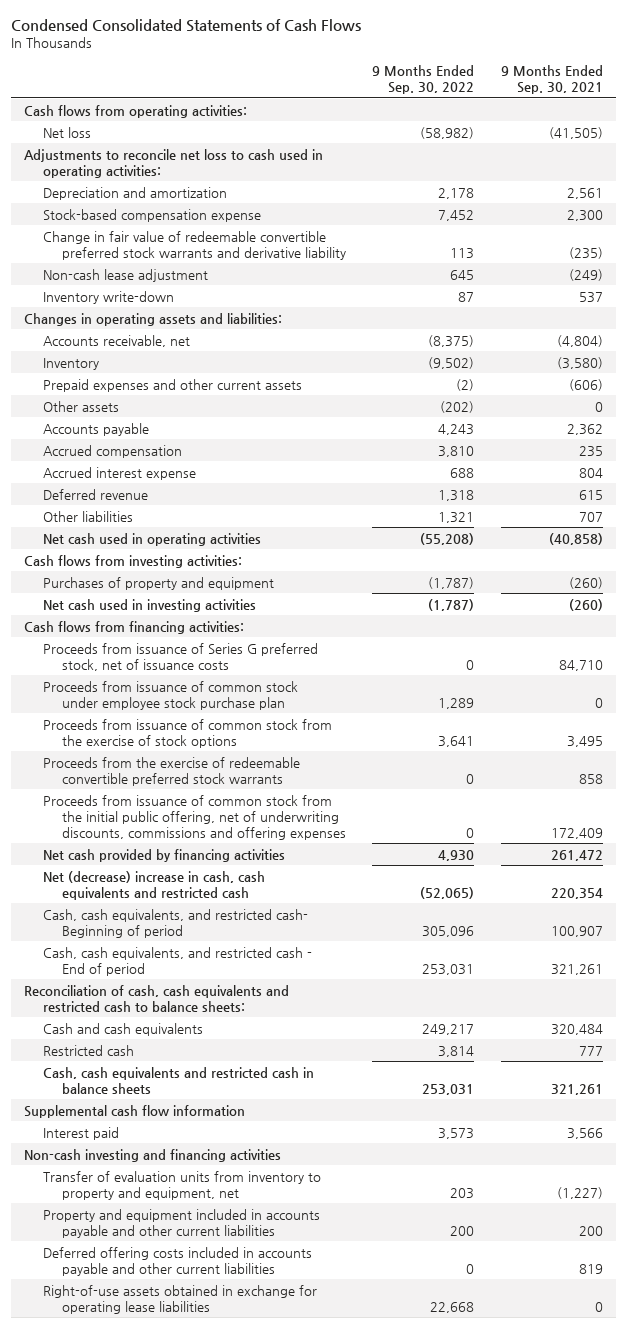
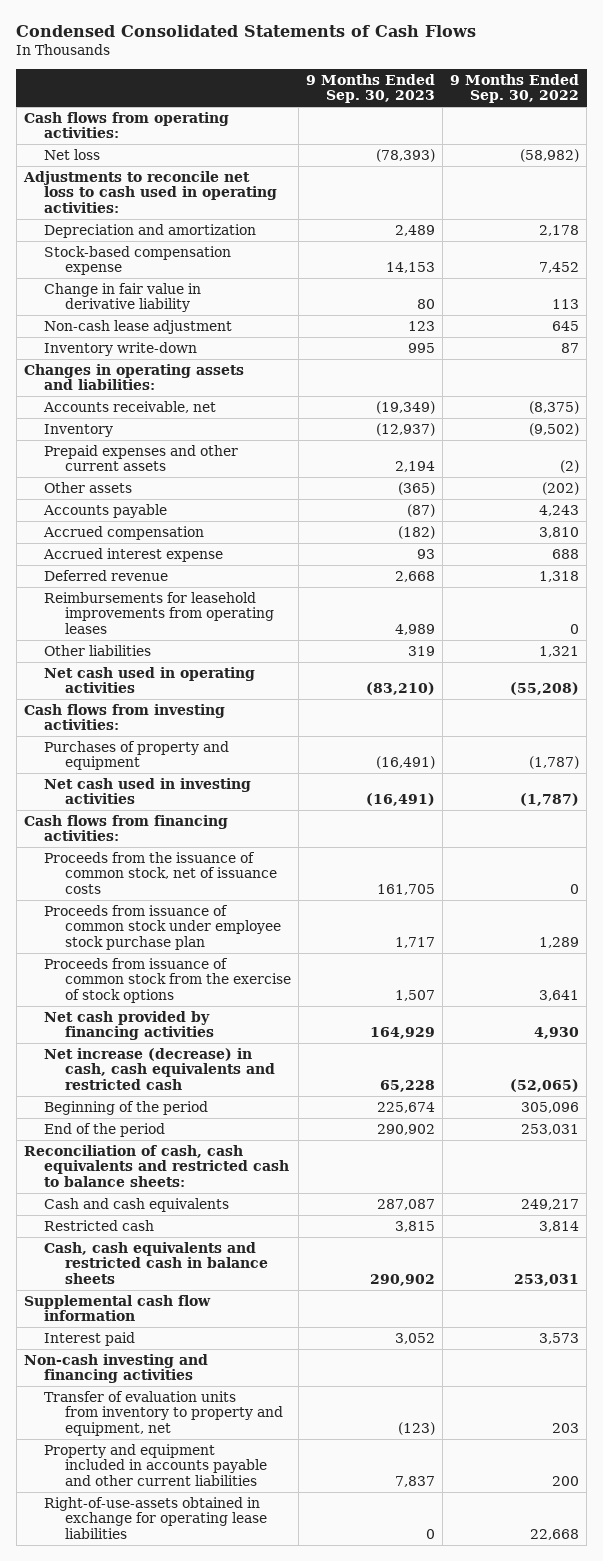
[500,64,603,94] 9 Months Ended Sep. 30, 2021 -> none
none -> [305,73,435,104] 9 Months Ended Sep. 30, 2023
[43,230,347,260] Change in fair value of redeemable convertible preferred stock warrants and derivative liability -> [44,282,202,313] Change in fair value in derivative liability
none -> [44,591,274,634] Reimbursements for leasehold improvements from operating leases
[43,642,319,671] Proceeds from issuance of Series G preferred stock, net of issuance costs -> [44,851,277,894] Proceeds from the issuance of common stock, net of issuance costs
[43,756,301,786] Proceeds from the exercise of redeemable convertible preferred stock warrants -> none
[43,794,347,840] Proceeds from issuance of common stock from the initial public offering, net of underwriting discounts, commissions and offering expenses -> none
[43,870,266,900] Net (decrease) increase in cash, cash equivalents and restricted cash -> [44,1047,275,1090] Net increase (decrease) in cash, cash equivalents and restricted cash
[43,908,309,938] Cash, cash equivalents, and restricted cash- Beginning of period -> [44,1100,209,1115] Beginning of the period
[43,946,313,976] Cash, cash equivalents, and restricted cash - End of period -> [44,1122,166,1137] End of the period
[43,1246,313,1276] Deferred offering costs included in accounts payable and other current liabilities -> none
[43,1284,318,1314] Right-of-use assets obtained in exchange for operating lease liabilities -> [44,1496,267,1539] Right-of-use-assets obtained in exchange for operating lease liabilities

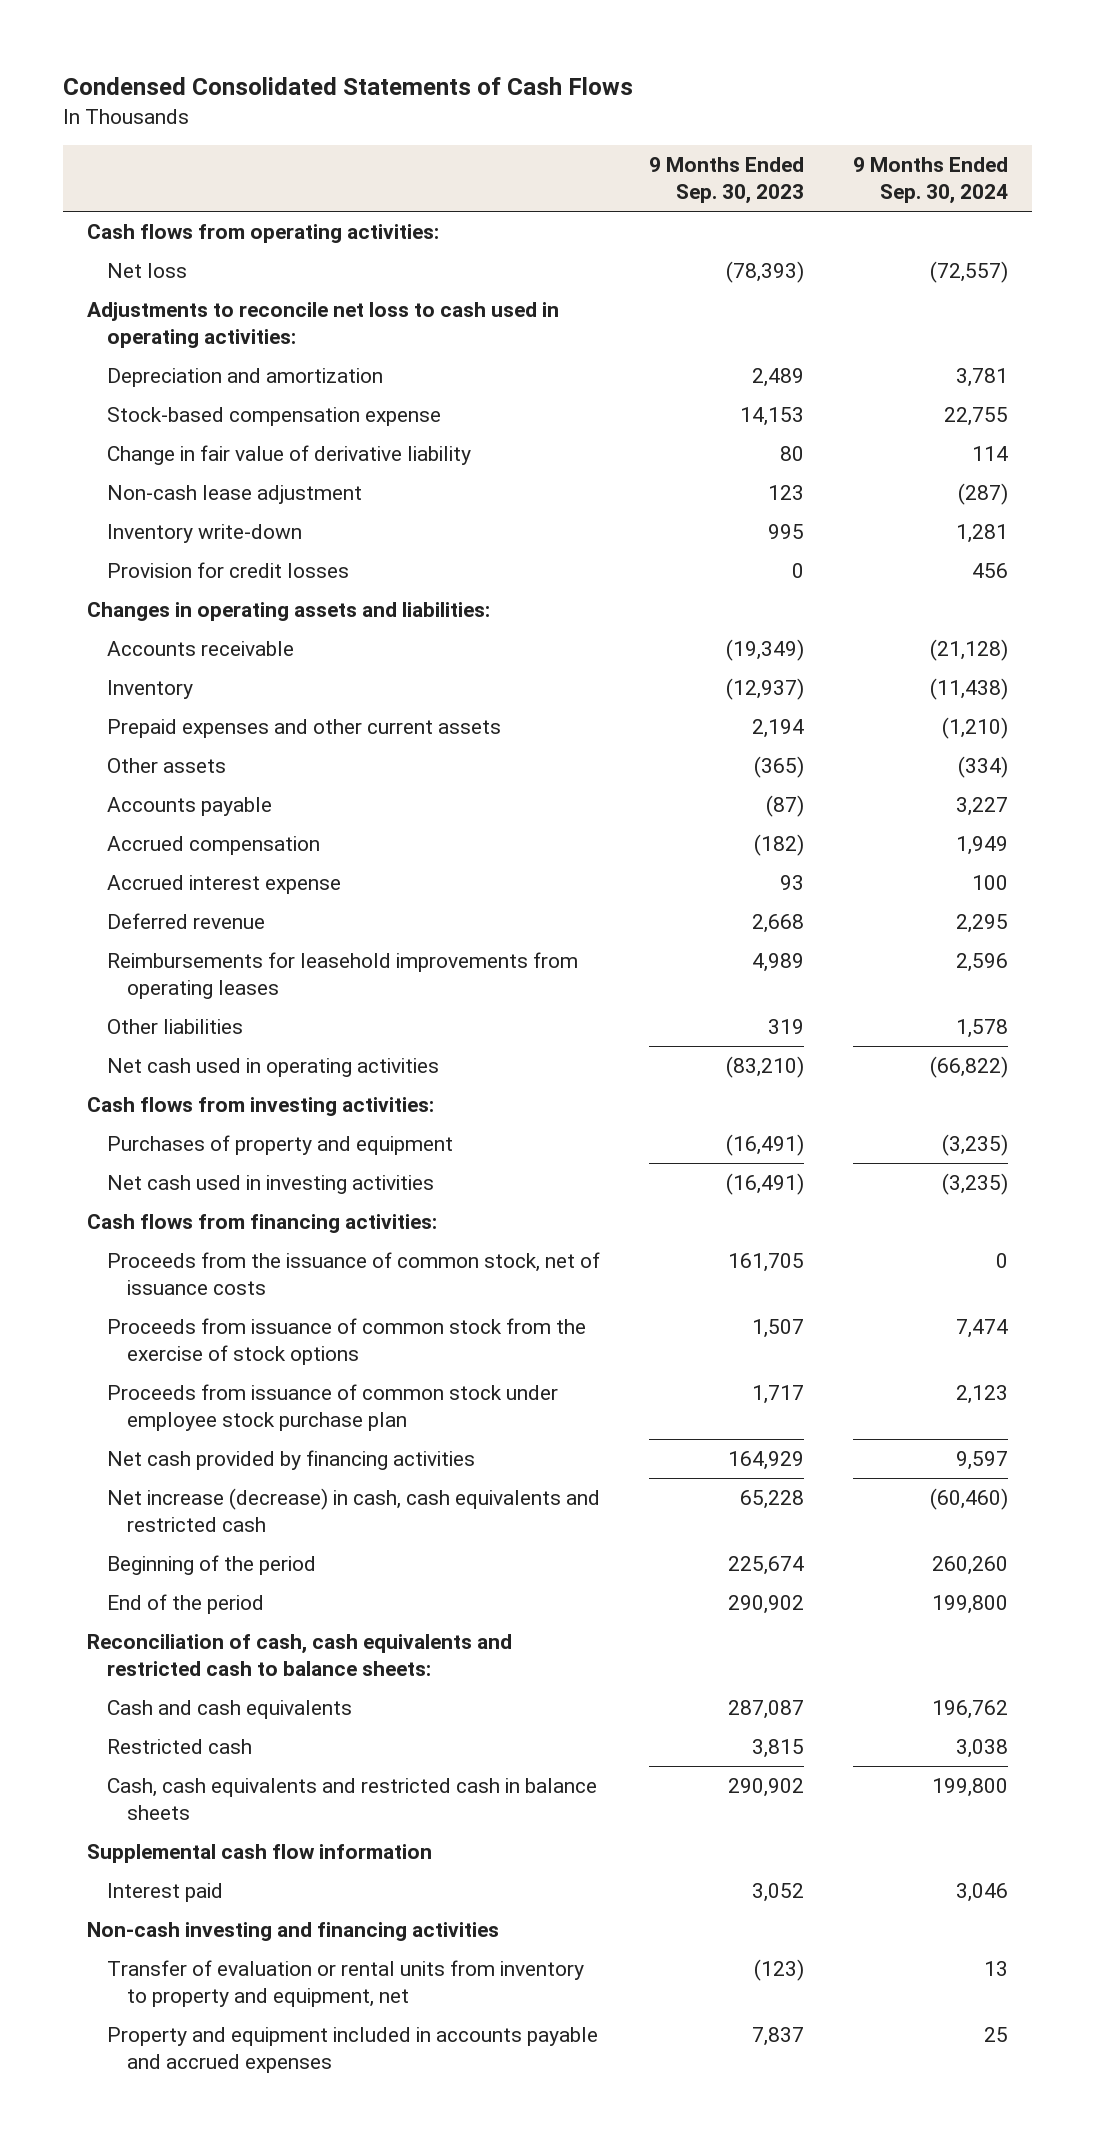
[450,73,580,104] 9 Months Ended Sep. 30, 2022 -> none
none -> [852,157,1008,204] 9 Months Ended Sep. 30, 2024
[44,282,202,313] Change in fair value in derivative liability -> [107,445,472,466] Change in fair value of derivative liability
none -> [107,562,350,579] Provision for credit losses
[43,400,217,413] Accounts receivable, net -> [107,641,295,657] Accounts receivable
[44,904,281,950] Proceeds from issuance of common stock under employee stock purchase plan -> [107,1384,559,1432] Proceeds from issuance of common stock under employee stock purchase plan
[44,1496,267,1539] Right-of-use-assets obtained in exchange for operating lease liabilities -> none
[44,1390,283,1436] Transfer of evaluation units from inventory to property and equipment, net -> [107,1960,585,2008] Transfer of evaluation or rental units from inventory to property and equipment, net
[44,1443,267,1486] Property and equipment included in accounts payable and other current liabilities -> [107,2027,599,2074] Property and equipment included in accounts payable and accrued expenses

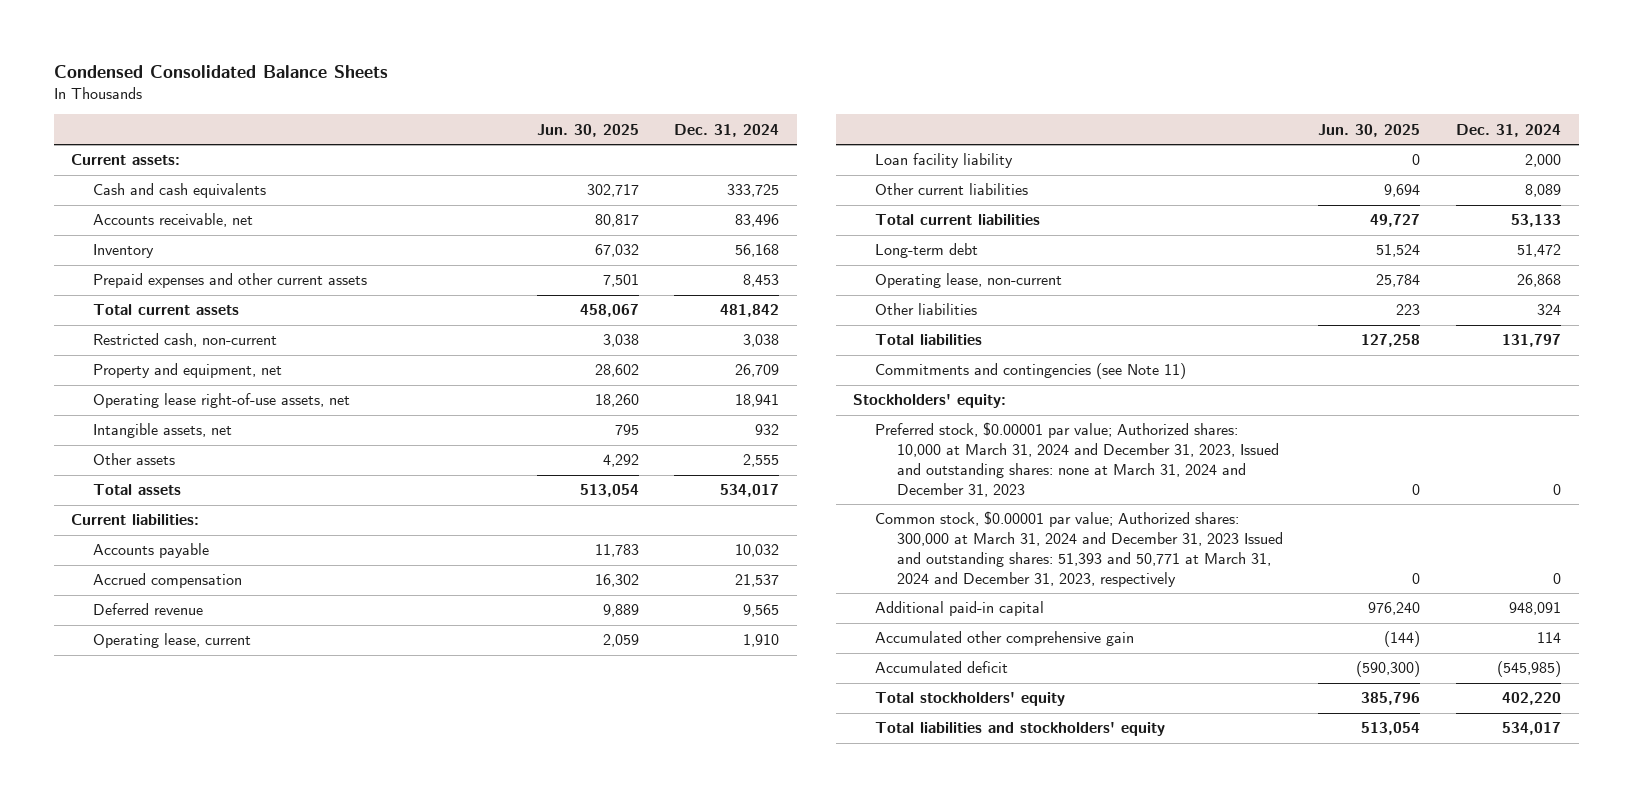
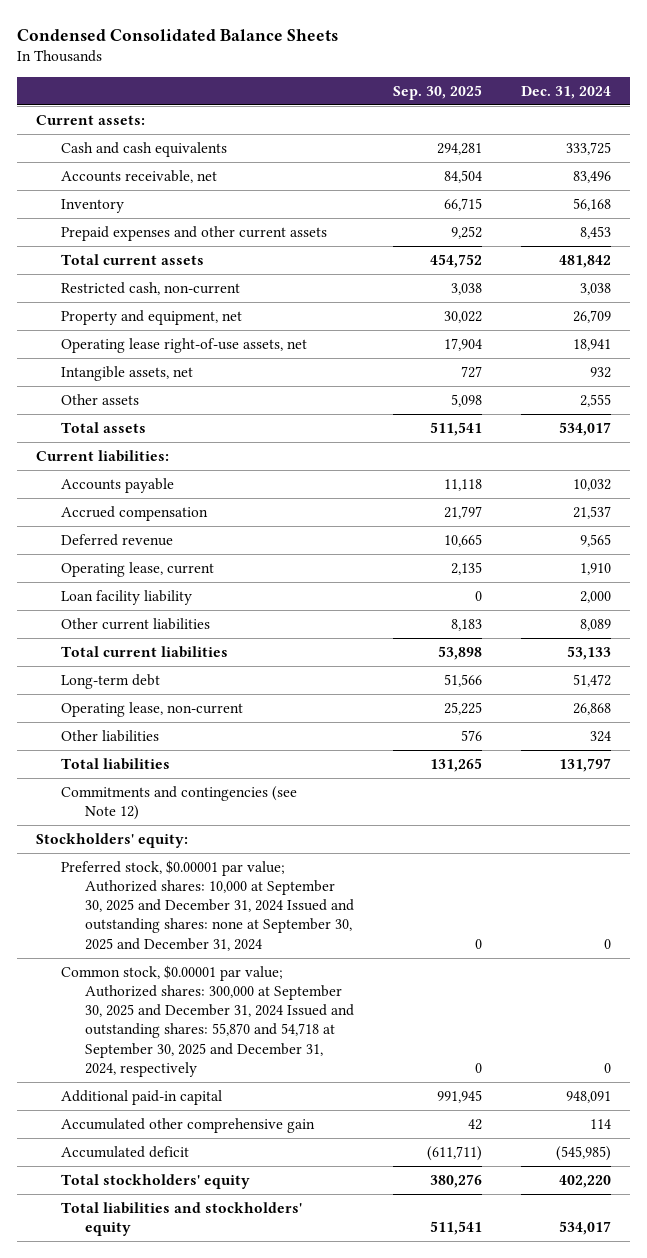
[536,123,639,137] Jun. 30, 2025 -> none
none -> [393,84,483,100] Sep. 30, 2025
[875,363,1187,380] Commitments and contingencies (see Note 11) -> [60,786,297,821] Commitments and contingencies (see Note 12)
[875,422,1280,497] Preferred stock, $0.00001 par value; Authorized shares: 10,000 at March 31, 2024 and December 31, 2023, Issued and outstanding shares: none at March 31, 2024 and December 31, 2023 -> [60,860,355,951] Preferred stock, $0.00001 par value; Authorized shares: 10,000 at September 30, 2025 and December 31, 2024 Issued and outstanding shares: none at September 30, 2025 and December 31, 2024
[875,511,1284,587] Common stock, $0.00001 par value; Authorized shares: 300,000 at March 31, 2024 and December 31, 2023 Issued and outstanding shares: 51,393 and 50,771 at March 31, 2024 and December 31, 2023, respectively -> [60,965,355,1077] Common stock, $0.00001 par value; Authorized shares: 300,000 at September 30, 2025 and December 31, 2024 Issued and outstanding shares: 55,870 and 54,718 at September 30, 2025 and December 31, 2024, respectively

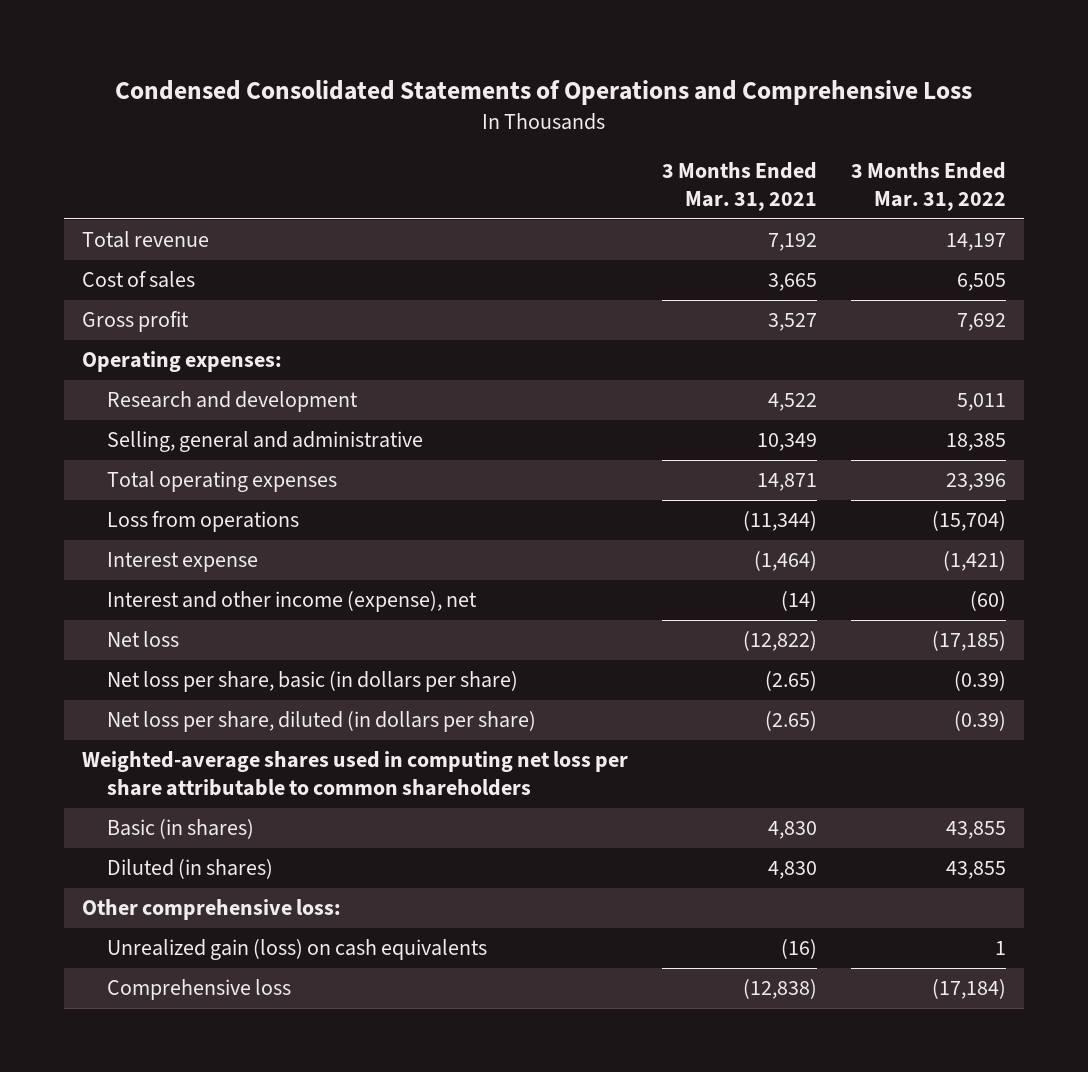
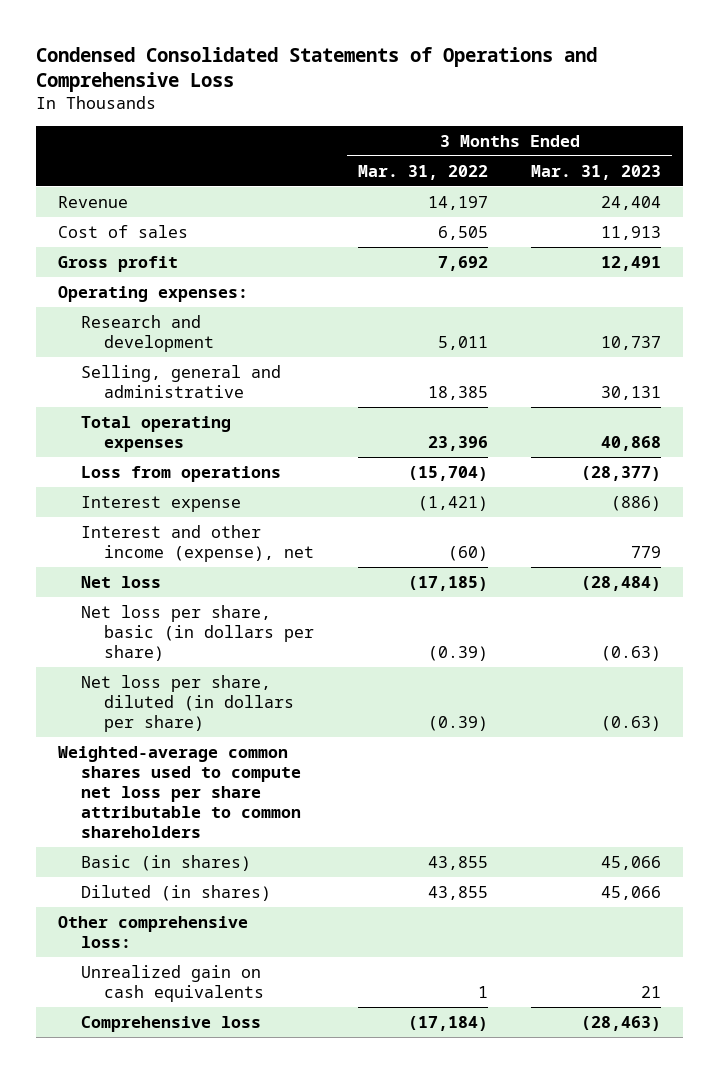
[662,162,818,212] 3 Months Ended Mar. 31, 2021 -> none
none -> [531,164,662,180] Mar. 31, 2023
[81,231,209,249] Total revenue -> [58,195,129,208] Revenue
[81,751,628,797] Weighted-average shares used in computing net loss per share attributable to common shareholders -> [58,745,302,838] Weighted-average common shares used to compute net loss per share attributable to common shareholders
[107,939,488,961] Unrealized gain (loss) on cash equivalents -> [81,964,265,1002] Unrealized gain on cash equivalents

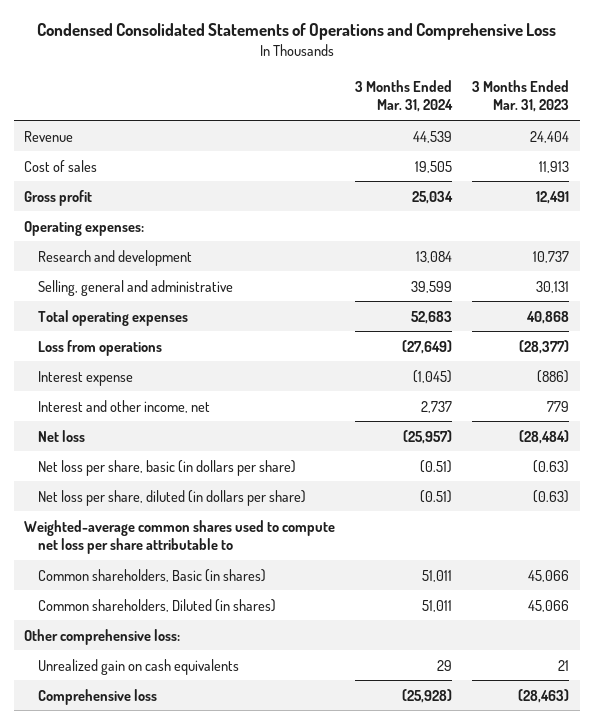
[357,164,488,180] Mar. 31, 2022 -> none
none -> [355,79,454,113] 3 Months Ended Mar. 31, 2024
[81,524,315,562] Interest and other income (expense), net -> [37,399,210,413] Interest and other income, net
[58,745,302,838] Weighted-average common shares used to compute net loss per share attributable to common shareholders -> [23,519,335,555] Weighted-average common shares used to compute net loss per share attributable to
[81,854,252,871] Basic (in shares) -> [37,568,266,582] Common shareholders, Basic (in shares)
[81,884,272,901] Diluted (in shares) -> [37,598,276,612] Common shareholders, Diluted (in shares)

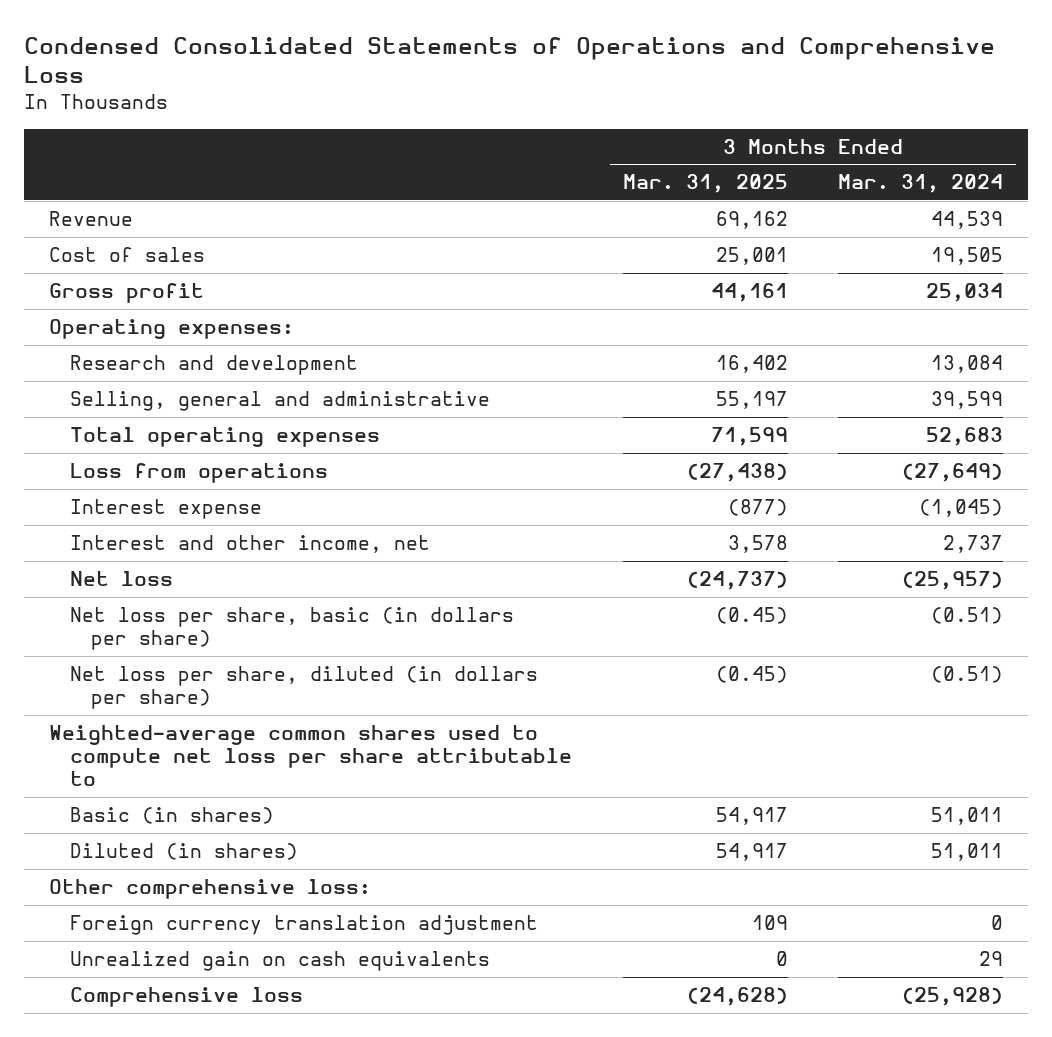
[472,79,570,113] 3 Months Ended Mar. 31, 2023 -> none
none -> [622,174,788,194] Mar. 31, 2025
[37,568,266,582] Common shareholders, Basic (in shares) -> [70,807,275,825] Basic (in shares)
[37,598,276,612] Common shareholders, Diluted (in shares) -> [70,843,299,861] Diluted (in shares)
none -> [70,915,539,936] Foreign currency translation adjustment

